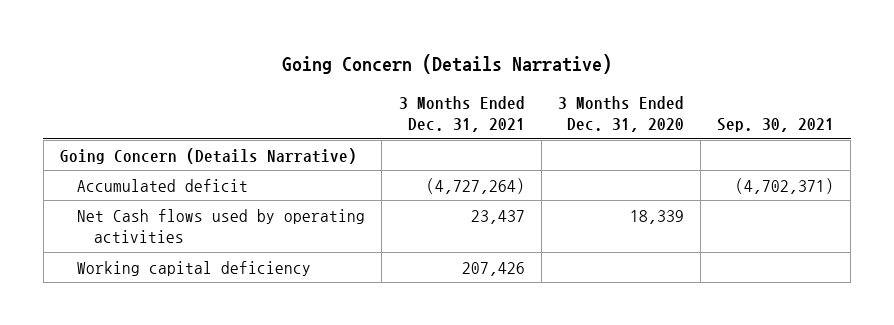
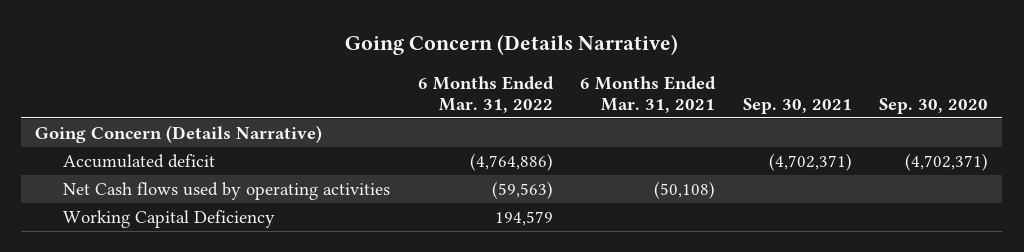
[398,95,525,132] 3 Months Ended Dec. 31, 2021 -> none
[557,95,684,132] 3 Months Ended Dec. 31, 2020 -> none
none -> [417,75,554,113] 6 Months Ended Mar. 31, 2022
none -> [580,75,717,113] 6 Months Ended Mar. 31, 2021
none -> [879,97,989,114] Sep. 30, 2020
[77,260,312,276] Working capital deficiency -> [62,210,275,229] Working Capital Deficiency

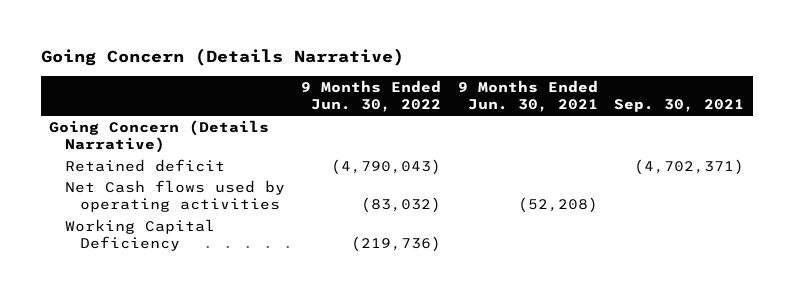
[417,75,554,113] 6 Months Ended Mar. 31, 2022 -> none
[580,75,717,113] 6 Months Ended Mar. 31, 2021 -> none
[879,97,989,114] Sep. 30, 2020 -> none
none -> [301,79,442,113] 9 Months Ended Jun. 30, 2022
none -> [457,79,598,113] 9 Months Ended Jun. 30, 2021
[62,154,215,169] Accumulated deficit -> [64,158,225,172] Retained deficit

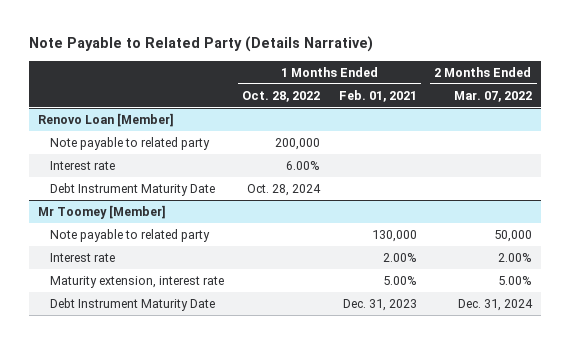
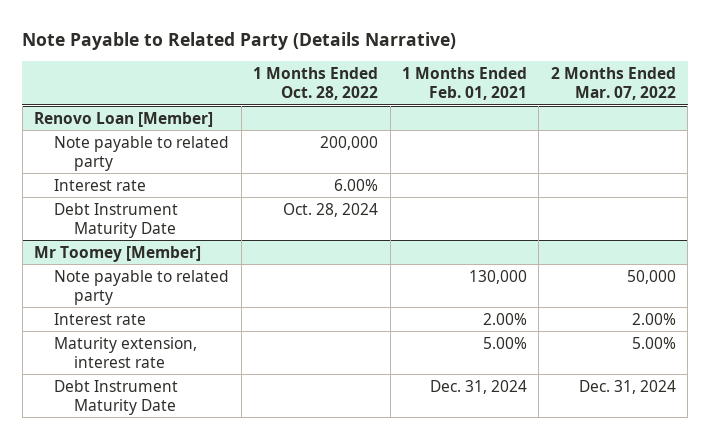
[342,298,417,311] Dec. 31, 2023 -> [429,379,527,394] Dec. 31, 2024

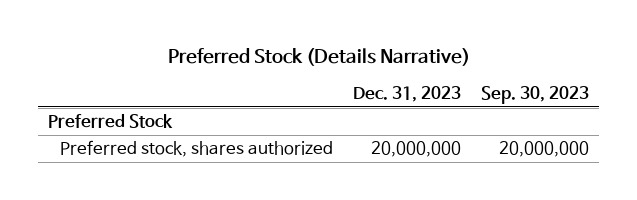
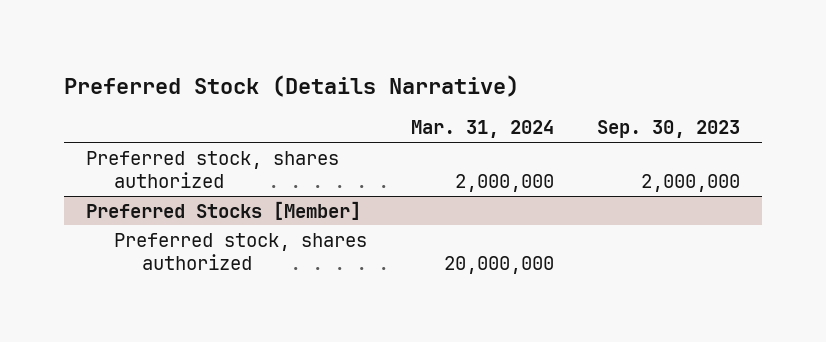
[353,86,462,103] Dec. 31, 2023 -> none
none -> [410,120,554,139] Mar. 31, 2024
[48,114,174,129] Preferred Stock -> none
[499,141,590,158] 20,000,000 -> [641,174,741,193] 2,000,000
none -> [85,200,361,220] Preferred Stocks [Member]
none -> [114,232,368,271] Preferred stock, shares authorized

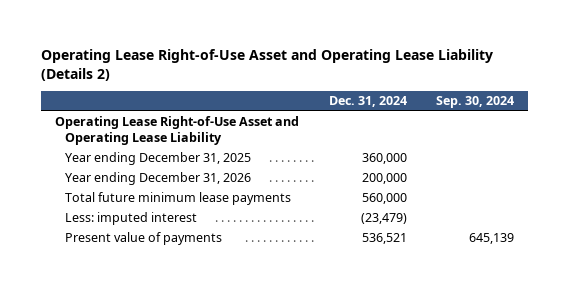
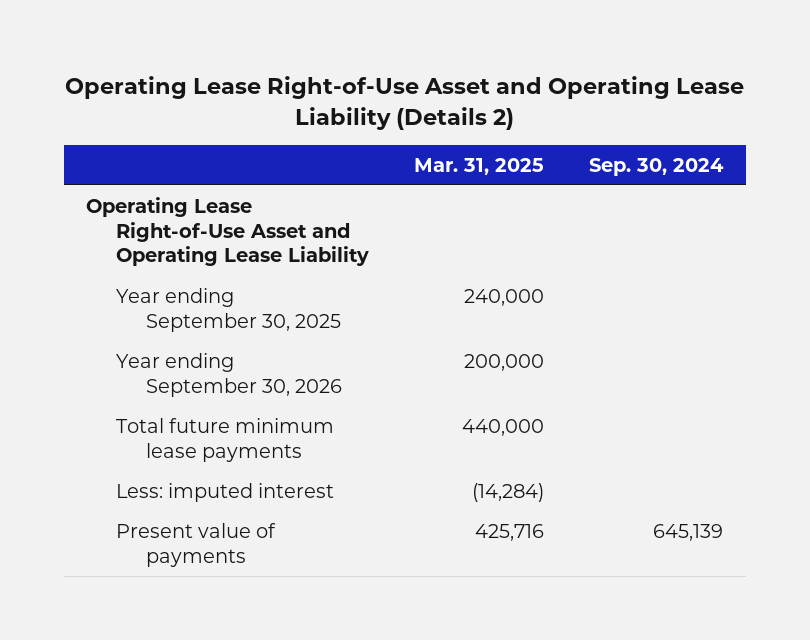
[328,96,407,108] Dec. 31, 2024 -> none
none -> [414,157,545,175] Mar. 31, 2025
[64,152,251,166] Year ending December 31, 2025 -> [115,288,341,332] Year ending September 30, 2025
[64,172,251,186] Year ending December 31, 2026 -> [115,353,342,397] Year ending September 30, 2026

